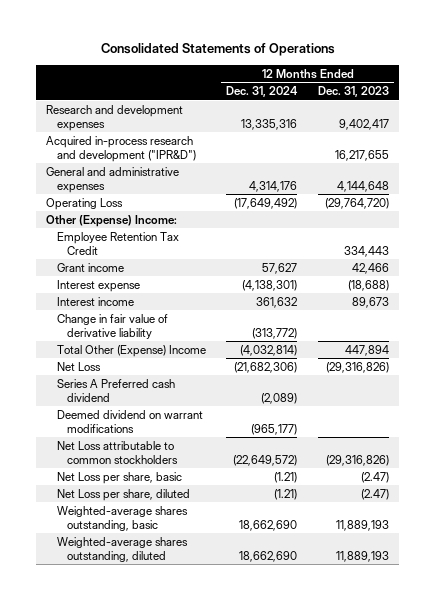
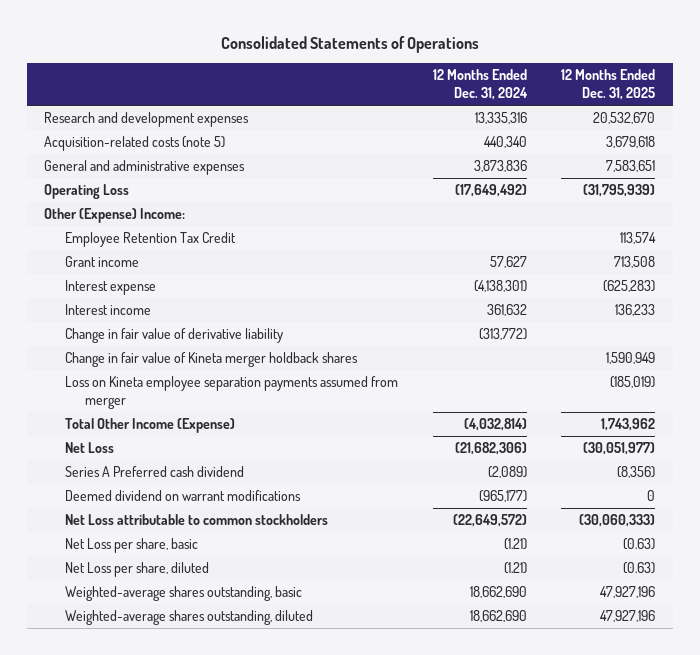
[318,86,390,98] Dec. 31, 2023 -> none
none -> [561,68,656,100] 12 Months Ended Dec. 31, 2025
[45,135,196,162] Acquired in-process research and development ("IPR&D") -> none
none -> [44,136,226,152] Acquisition-related costs (note 5)
[249,180,298,192] 4,314,176 -> [473,160,527,173] 3,873,836
none -> [64,352,358,368] Change in fair value of Kineta merger holdback shares
none -> [64,376,398,410] Loss on Kineta employee separation payments assumed from merger
[56,344,206,357] Total Other (Expense) Income -> [64,418,235,434] Total Other Income (Expense)

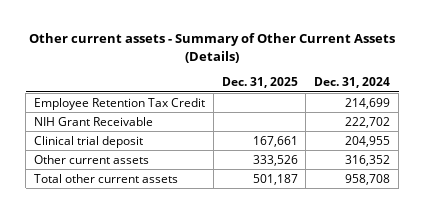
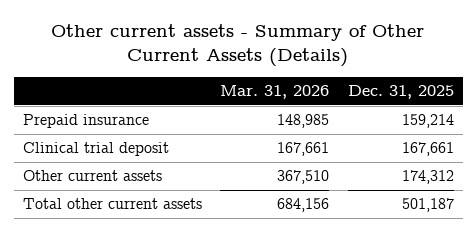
[314,77,391,89] Dec. 31, 2024 -> none
none -> [220,84,330,99] Mar. 31, 2026
[33,97,205,110] Employee Retention Tax Credit -> none
[33,116,153,126] NIH Grant Receivable -> none
none -> [22,114,149,129] Prepaid insurance
[252,154,298,166] 333,526 -> [401,170,454,185] 174,312

